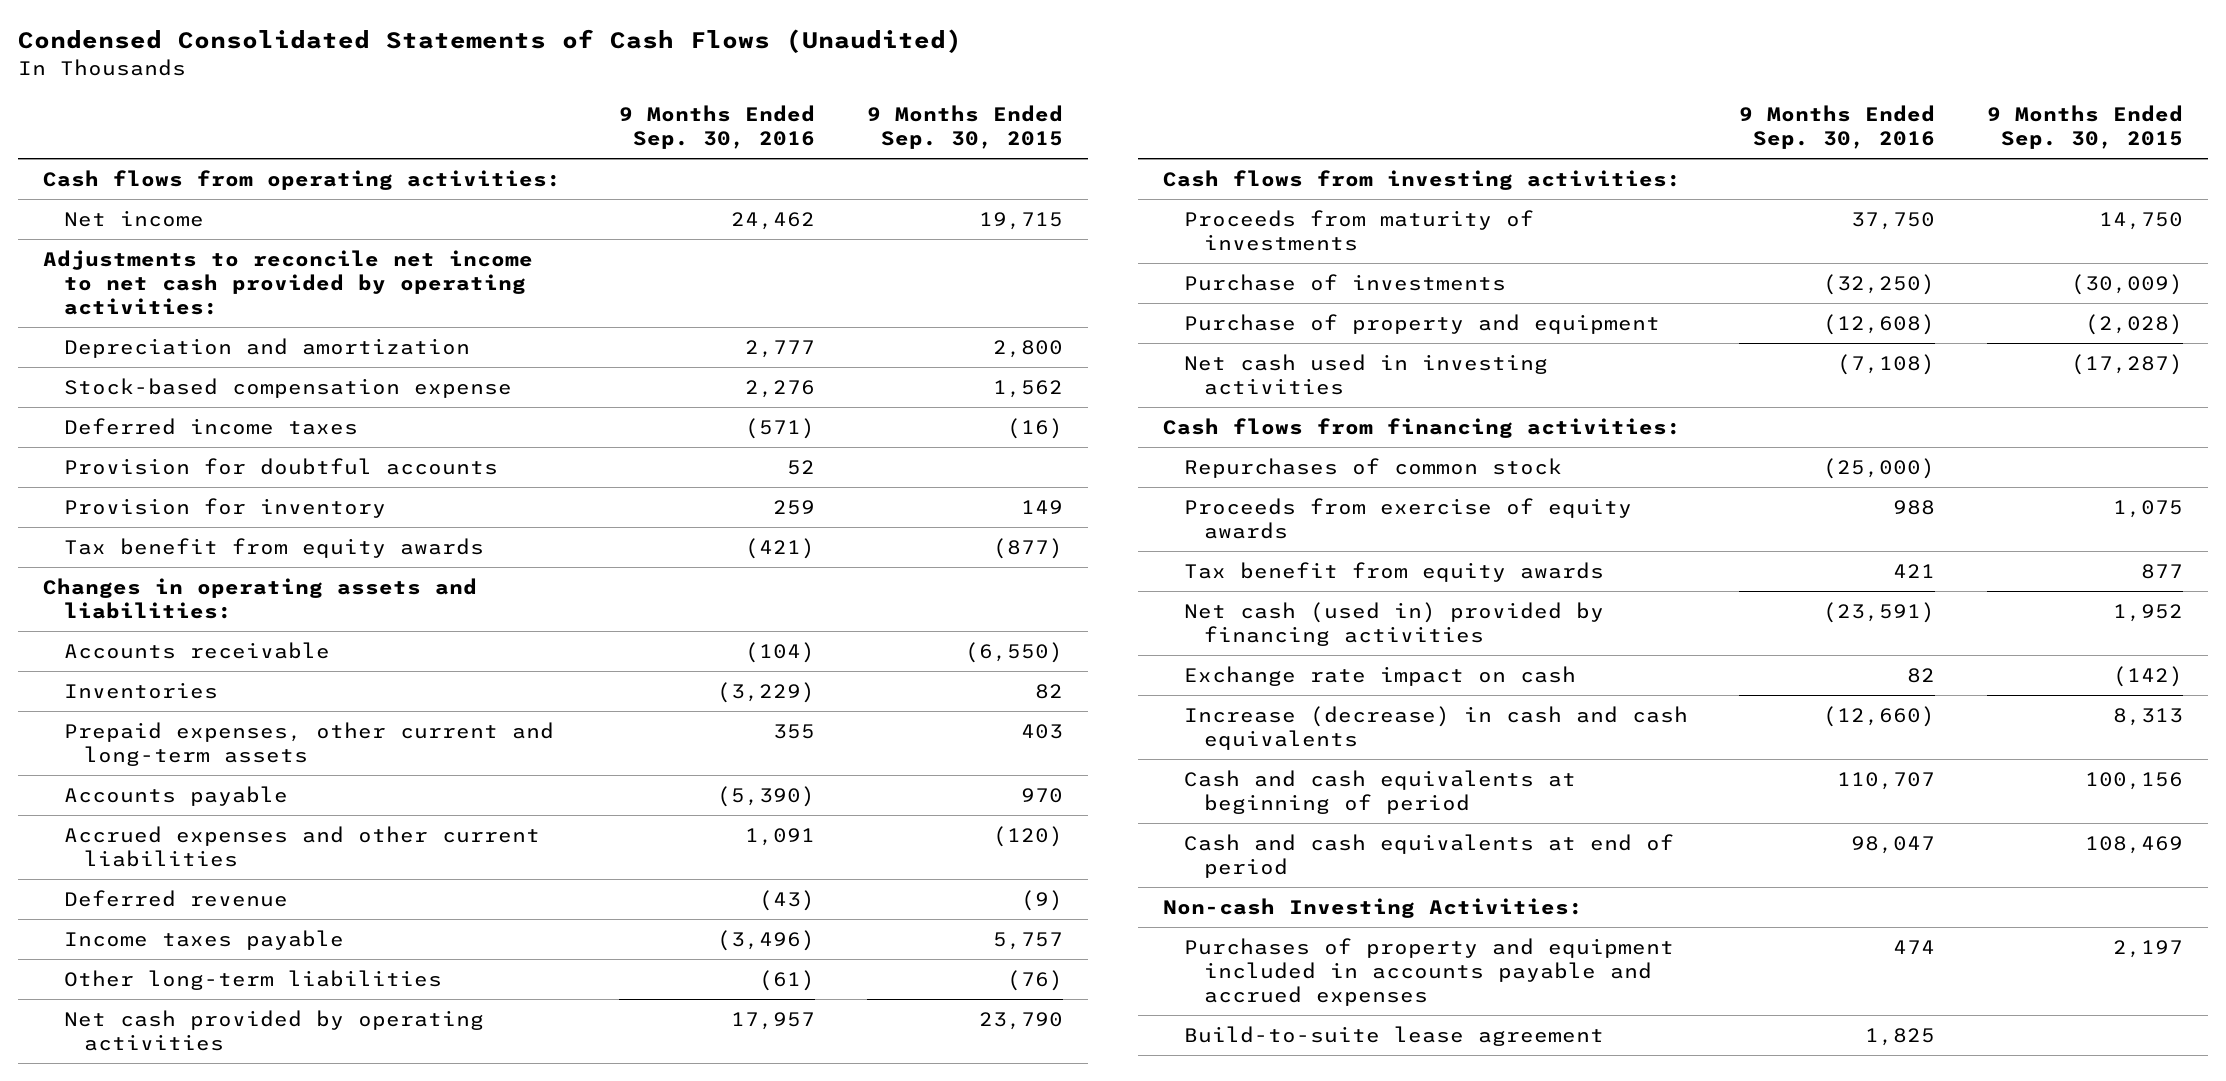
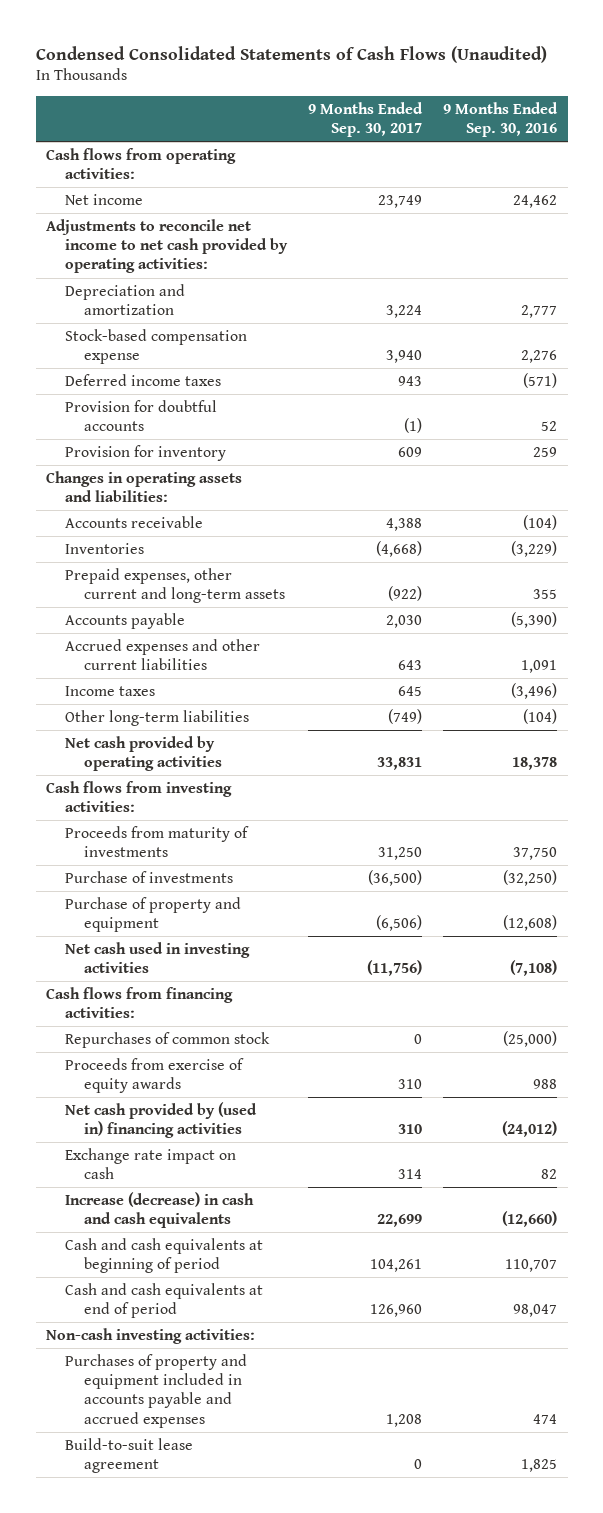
[866,105,1063,150] 9 Months Ended Sep. 30, 2015 -> none
none -> [308,101,424,137] 9 Months Ended Sep. 30, 2017
[63,537,484,558] Tax benefit from equity awards -> none
[63,889,288,907] Deferred revenue -> none
[63,929,344,950] Income taxes payable -> [65,685,156,696] Income taxes
[759,969,816,991] (61) -> [523,708,558,724] (104)
[731,1011,816,1030] 17,957 -> [512,757,558,771] 18,378
[1183,561,1604,582] Tax benefit from equity awards -> none
[1183,601,1604,646] Net cash (used in) provided by financing activities -> [65,1101,258,1139] Net cash provided by (used in) financing activities
[1823,601,1936,623] (23,591) -> [502,1121,558,1138] (24,012)
[1163,897,1584,918] Non-cash Investing Activities: -> [46,1327,256,1344] Non-cash investing activities:
[1183,1025,1604,1046] Build-to-suite lease agreement -> [65,1437,194,1474] Build-to-suit lease agreement

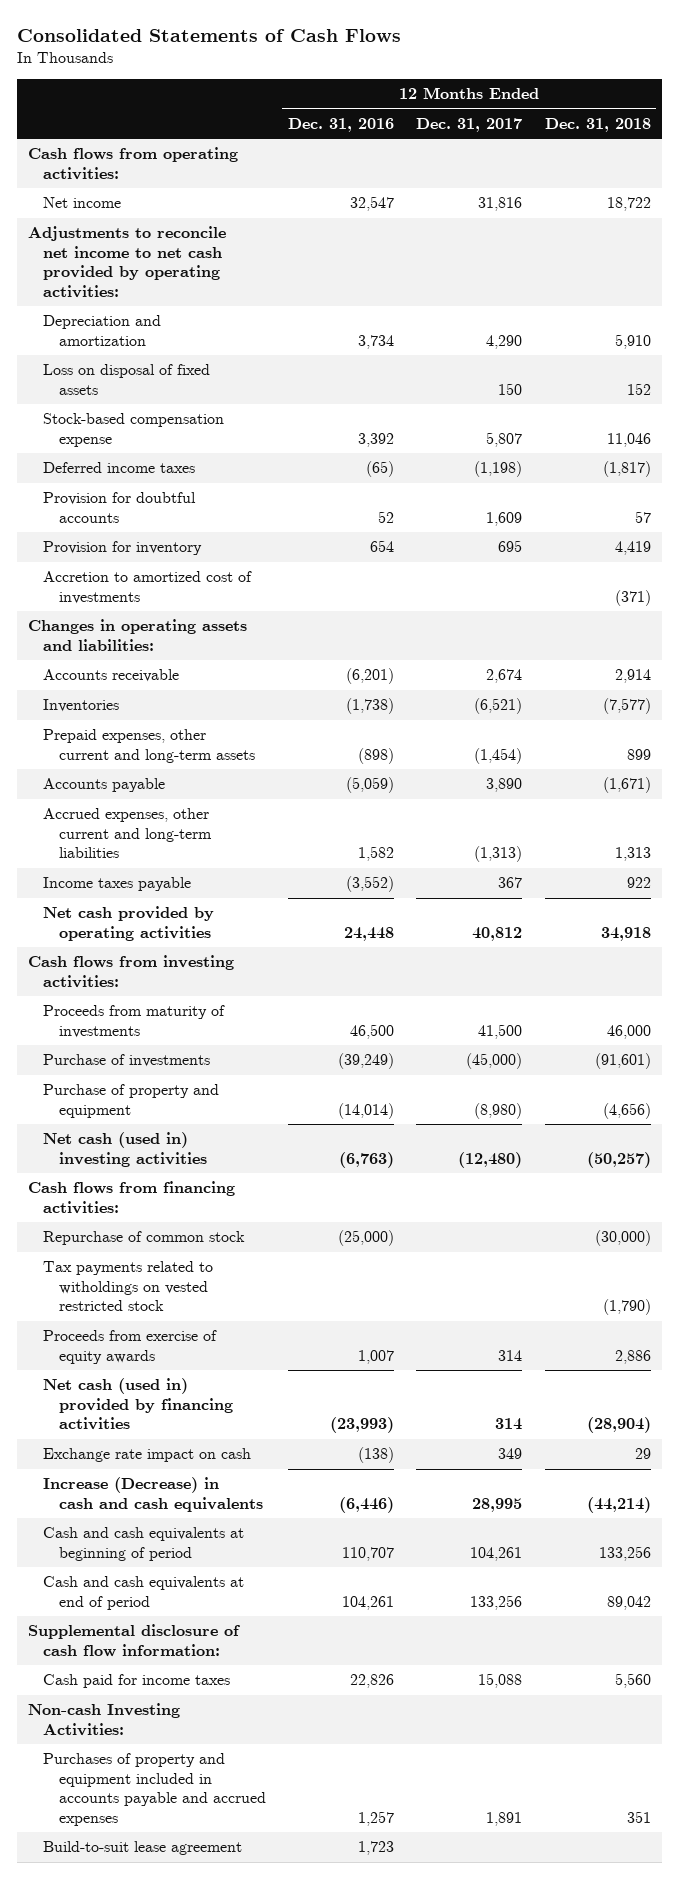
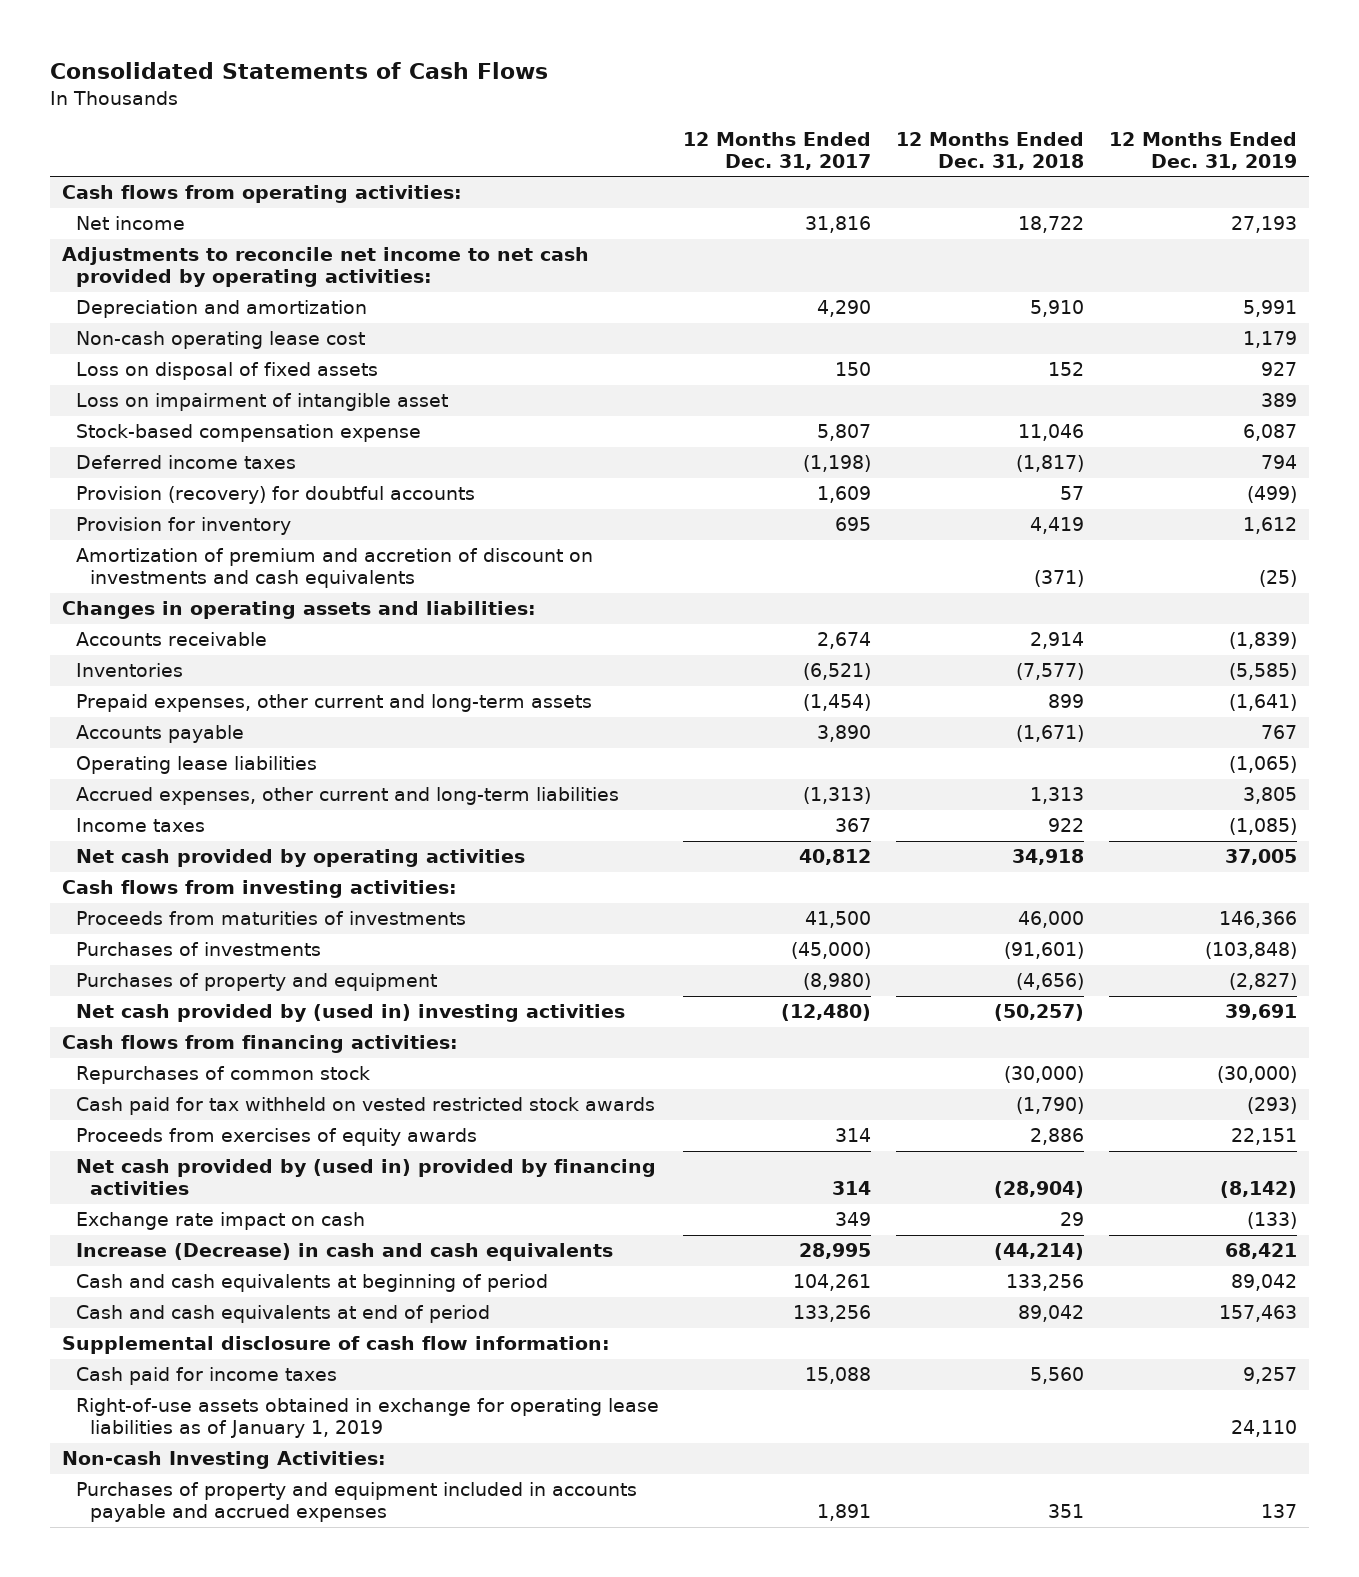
[287,117,394,132] Dec. 31, 2016 -> none
none -> [1108,131,1297,170] 12 Months Ended Dec. 31, 2019
none -> [75,331,365,350] Non-cash operating lease cost
none -> [75,393,448,412] Loss on impairment of intangible asset
[43,492,197,523] Provision for doubtful accounts -> [75,486,475,505] Provision (recovery) for doubtful accounts
[43,571,253,604] Accretion to amortized cost of investments -> [75,548,593,589] Amortization of premium and accretion of discount on investments and cash equivalents
none -> [75,756,317,775] Operating lease liabilities
[43,877,192,892] Income taxes payable -> [75,818,205,833] Income taxes
[43,1005,226,1038] Proceeds from maturity of investments -> [75,911,466,926] Proceeds from maturities of investments
[43,1054,211,1068] Purchase of investments -> [75,942,321,957] Purchases of investments
[43,1084,220,1118] Purchase of property and equipment -> [75,973,437,992] Purchases of property and equipment
[43,1132,207,1167] Net cash (used in) investing activities -> [75,1004,625,1023] Net cash provided by (used in) investing activities
[43,1231,246,1246] Repurchase of common stock -> [75,1066,370,1085] Repurchases of common stock
[43,1261,214,1312] Tax payments related to witholdings on vested restricted stock -> [75,1097,655,1116] Cash paid for tax withheld on vested restricted stock awards
[43,1330,218,1364] Proceeds from exercise of equity awards -> [75,1128,477,1147] Proceeds from exercises of equity awards
[43,1378,233,1431] Net cash (used in) provided by financing activities -> [75,1159,656,1196] Net cash provided by (used in) provided by financing activities
none -> [75,1398,659,1439] Right-of-use assets obtained in exchange for operating lease liabilities as of January 1, 2019
[43,1841,243,1856] Build-to-suit lease agreement -> none

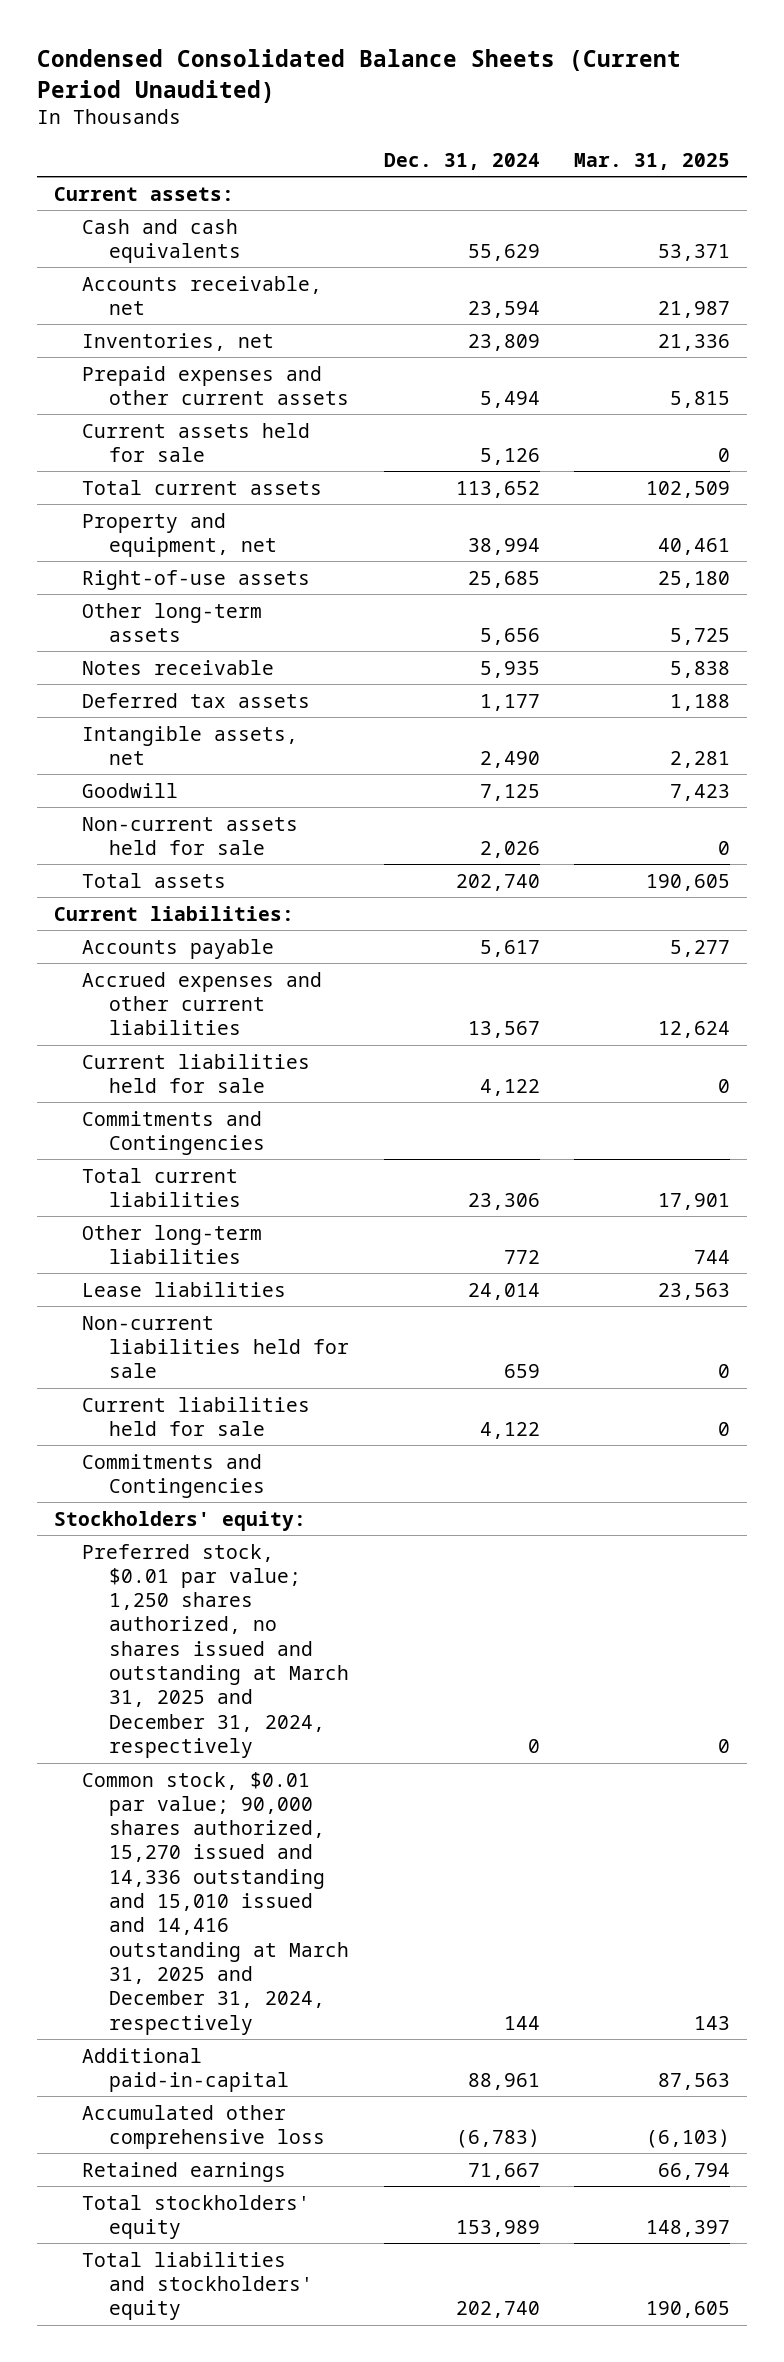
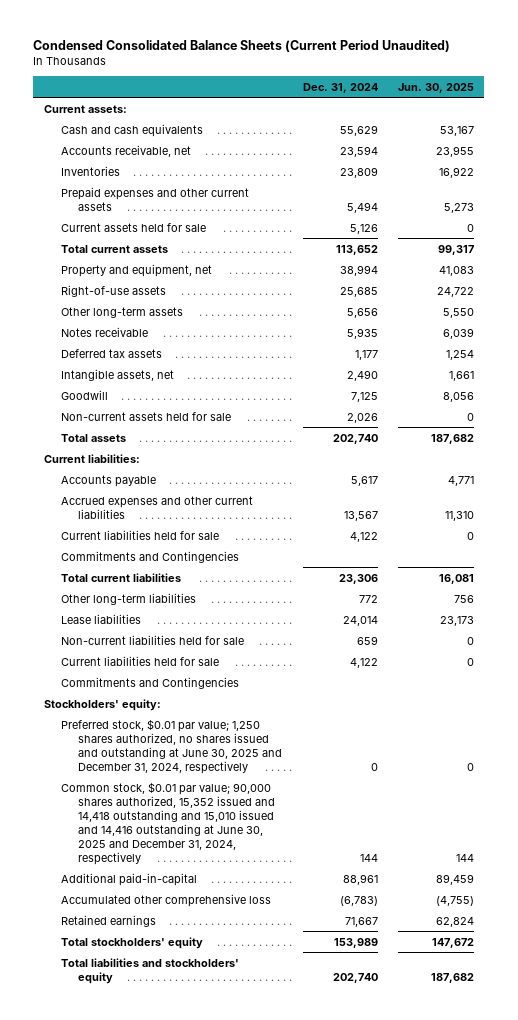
[574,152,731,170] Mar. 31, 2025 -> none
none -> [398,82,475,93] Jun. 30, 2025
[81,332,274,351] Inventories, net -> [60,165,120,176] Inventories
[81,1543,350,1759] Preferred stock, $0.01 par value; 1,250 shares authorized, no shares issued and outstanding at March 31, 2025 and December 31, 2024, respectively -> [60,718,282,774] Preferred stock, $0.01 par value; 1,250 shares authorized, no shares issued and outstanding at June 30, 2025 and December 31, 2024, respectively
[81,1771,350,2035] Common stock, $0.01 par value; 90,000 shares authorized, 15,270 issued and 14,336 outstanding and 15,010 issued and 14,416 outstanding at March 31, 2025 and December 31, 2024, respectively -> [60,781,275,865] Common stock, $0.01 par value; 90,000 shares authorized, 15,352 issued and 14,418 outstanding and 15,010 issued and 14,416 outstanding at June 30, 2025 and December 31, 2024, respectively

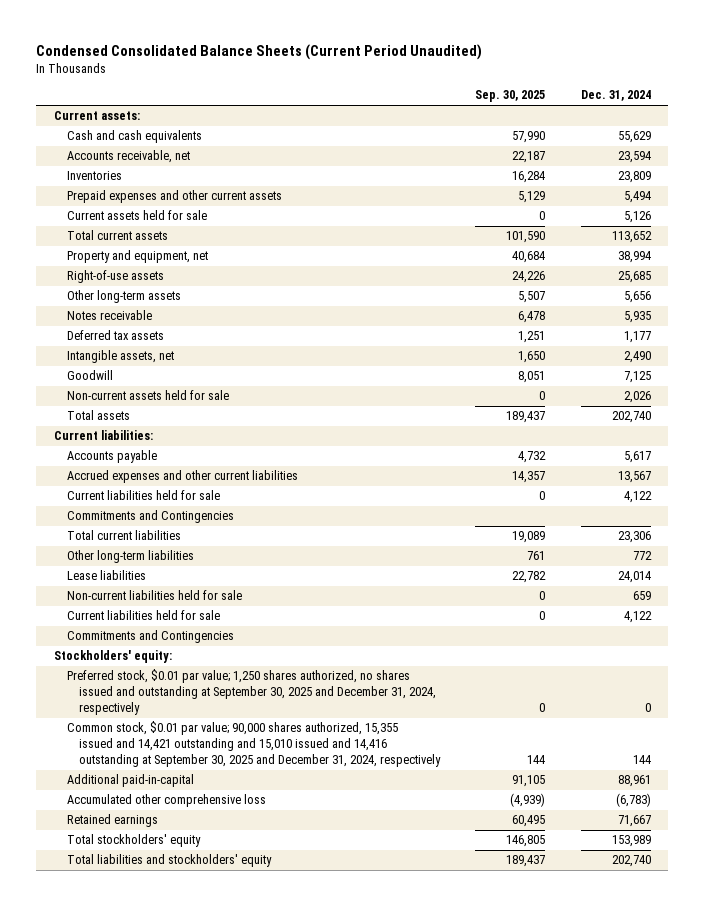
[398,82,475,93] Jun. 30, 2025 -> none
none -> [475,90,546,103] Sep. 30, 2025
[60,718,282,774] Preferred stock, $0.01 par value; 1,250 shares authorized, no shares issued and outstanding at June 30, 2025 and December 31, 2024, respectively -> [66,669,437,716] Preferred stock, $0.01 par value; 1,250 shares authorized, no shares issued and outstanding at September 30, 2025 and December 31, 2024, respectively
[60,781,275,865] Common stock, $0.01 par value; 90,000 shares authorized, 15,352 issued and 14,418 outstanding and 15,010 issued and 14,416 outstanding at June 30, 2025 and December 31, 2024, respectively -> [66,721,442,768] Common stock, $0.01 par value; 90,000 shares authorized, 15,355 issued and 14,421 outstanding and 15,010 issued and 14,416 outstanding at September 30, 2025 and December 31, 2024, respectively

